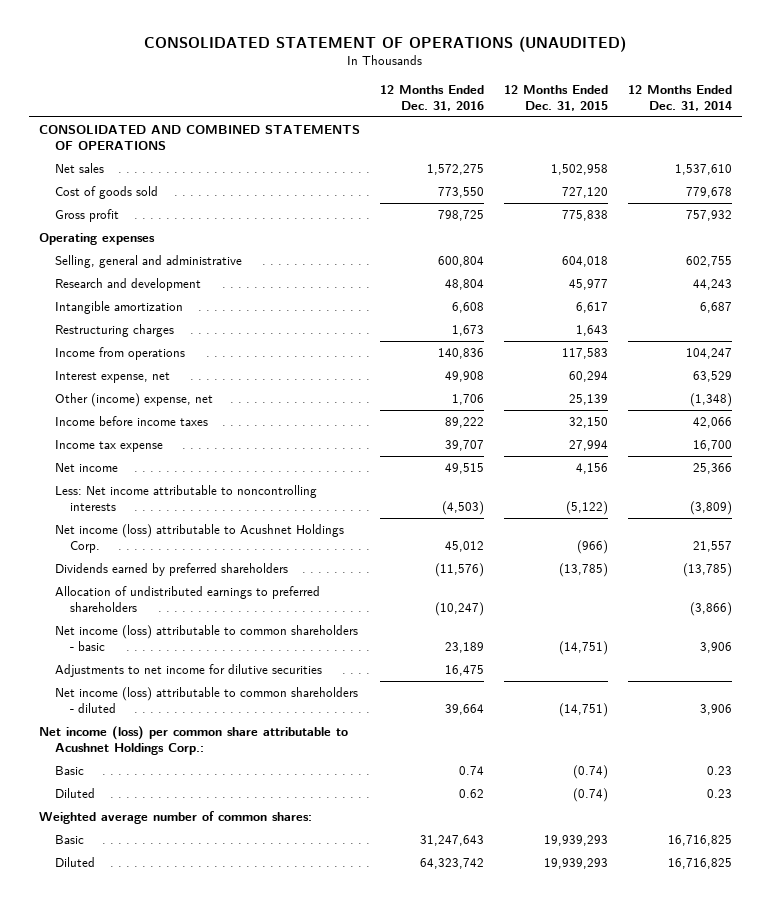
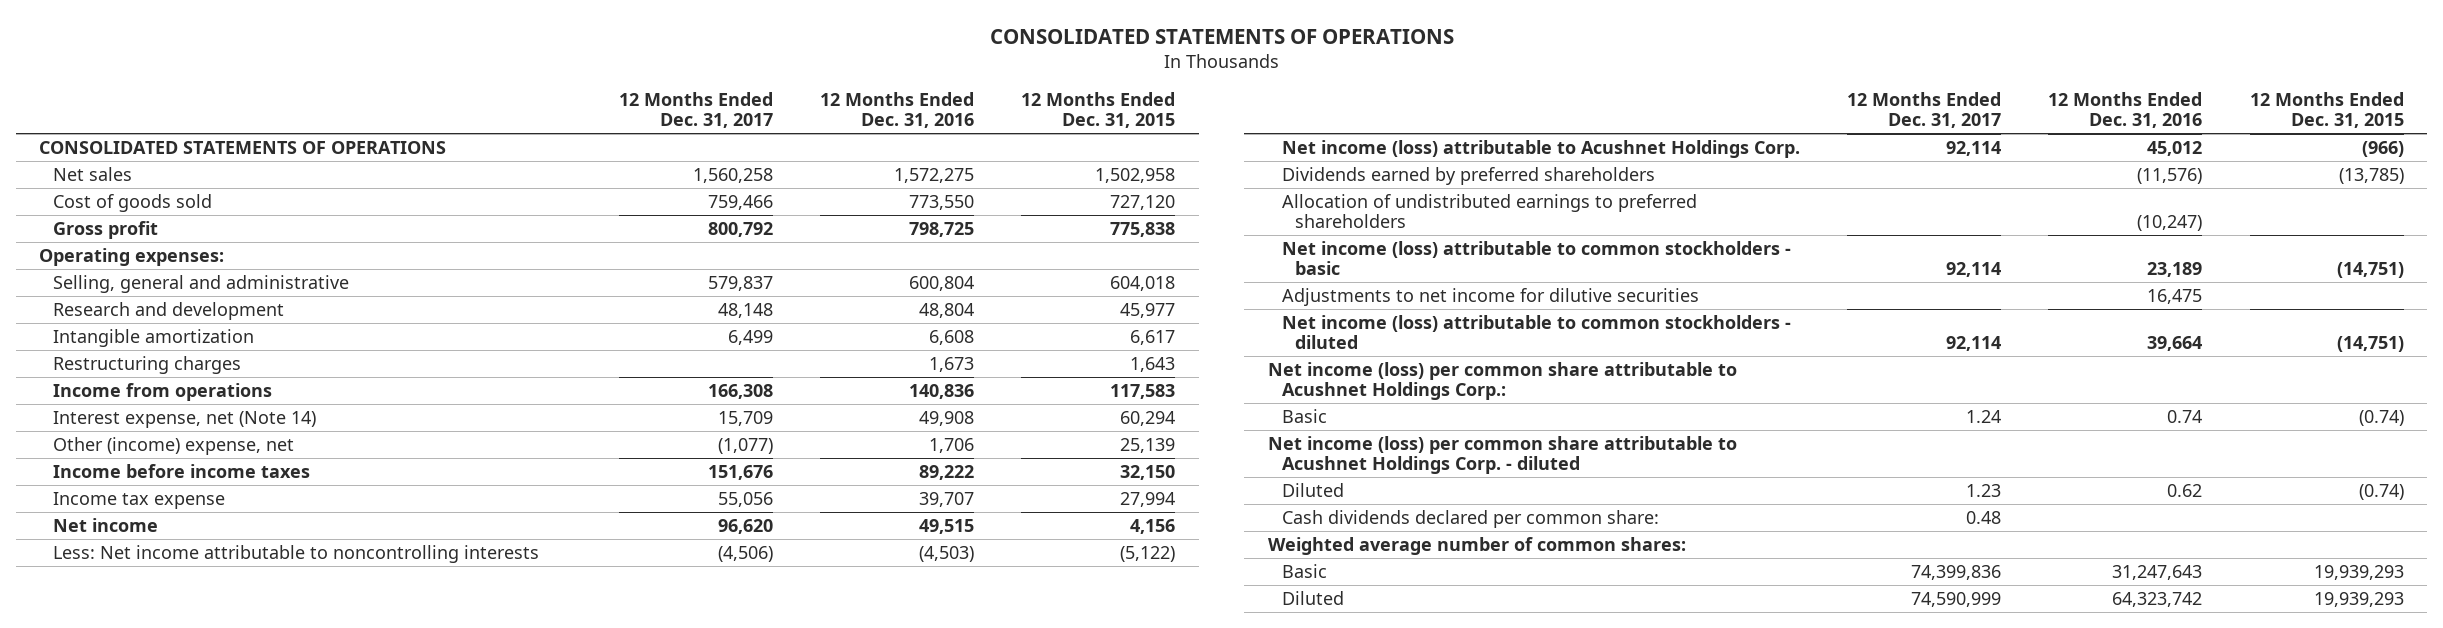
[144,36,627,53] CONSOLIDATED STATEMENT OF OPERATIONS (UNAUDITED) -> [989,28,1454,44] CONSOLIDATED STATEMENTS OF OPERATIONS
[628,84,733,111] 12 Months Ended Dec. 31, 2014 -> none
none -> [618,91,773,129] 12 Months Ended Dec. 31, 2017
[38,124,360,150] CONSOLIDATED AND COMBINED STATEMENTS OF OPERATIONS -> [39,140,447,154] CONSOLIDATED STATEMENTS OF OPERATIONS
[38,232,155,245] Operating expenses -> [39,247,225,266] Operating expenses:
[54,370,170,383] Interest expense, net -> [53,410,317,428] Interest expense, net (Note 14)
[54,624,358,651] Net income (loss) attributable to common shareholders - basic -> [1281,240,1791,276] Net income (loss) attributable to common stockholders - basic
[54,686,358,713] Net income (loss) attributable to common shareholders - diluted -> [1281,314,1791,350] Net income (loss) attributable to common stockholders - diluted
none -> [1267,435,1737,475] Net income (loss) per common share attributable to Acushnet Holdings Corp. - diluted
none -> [1281,509,1659,528] Cash dividends declared per common share:

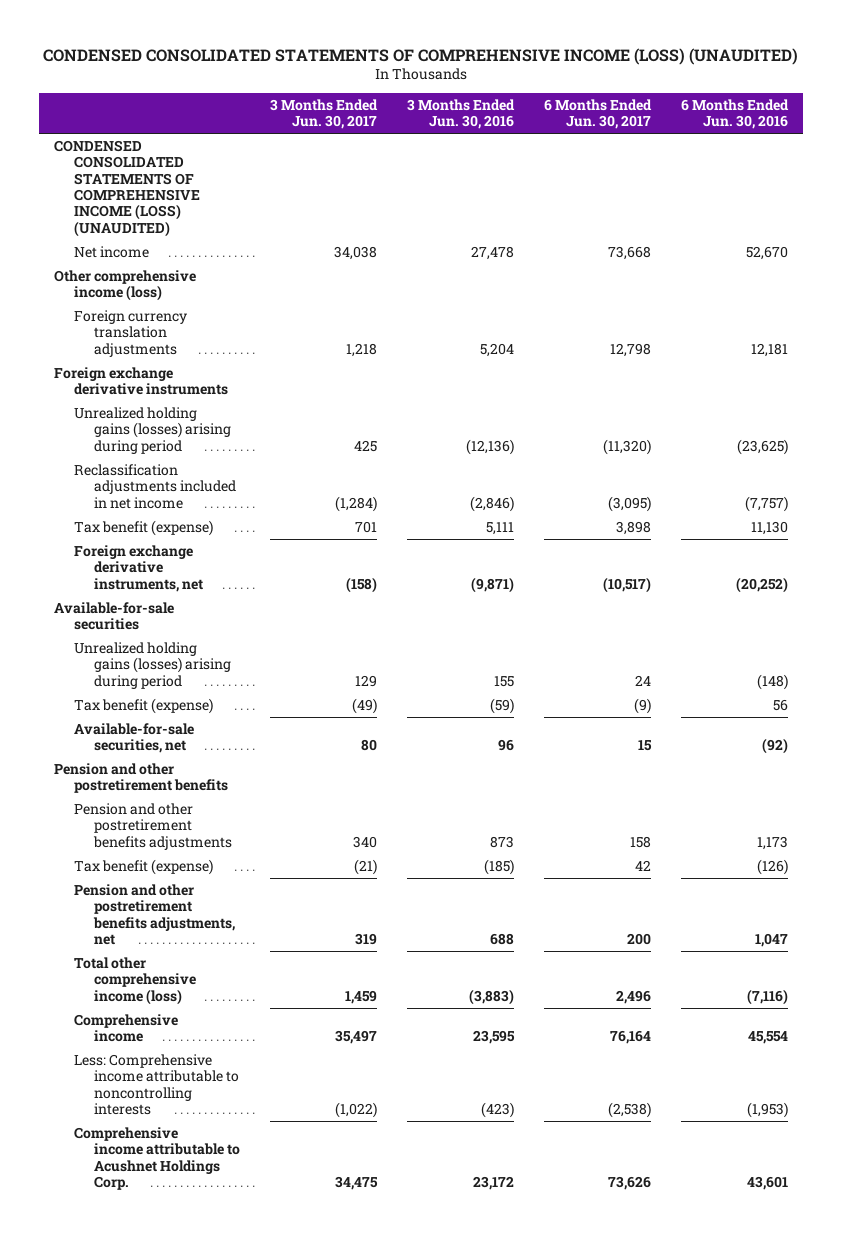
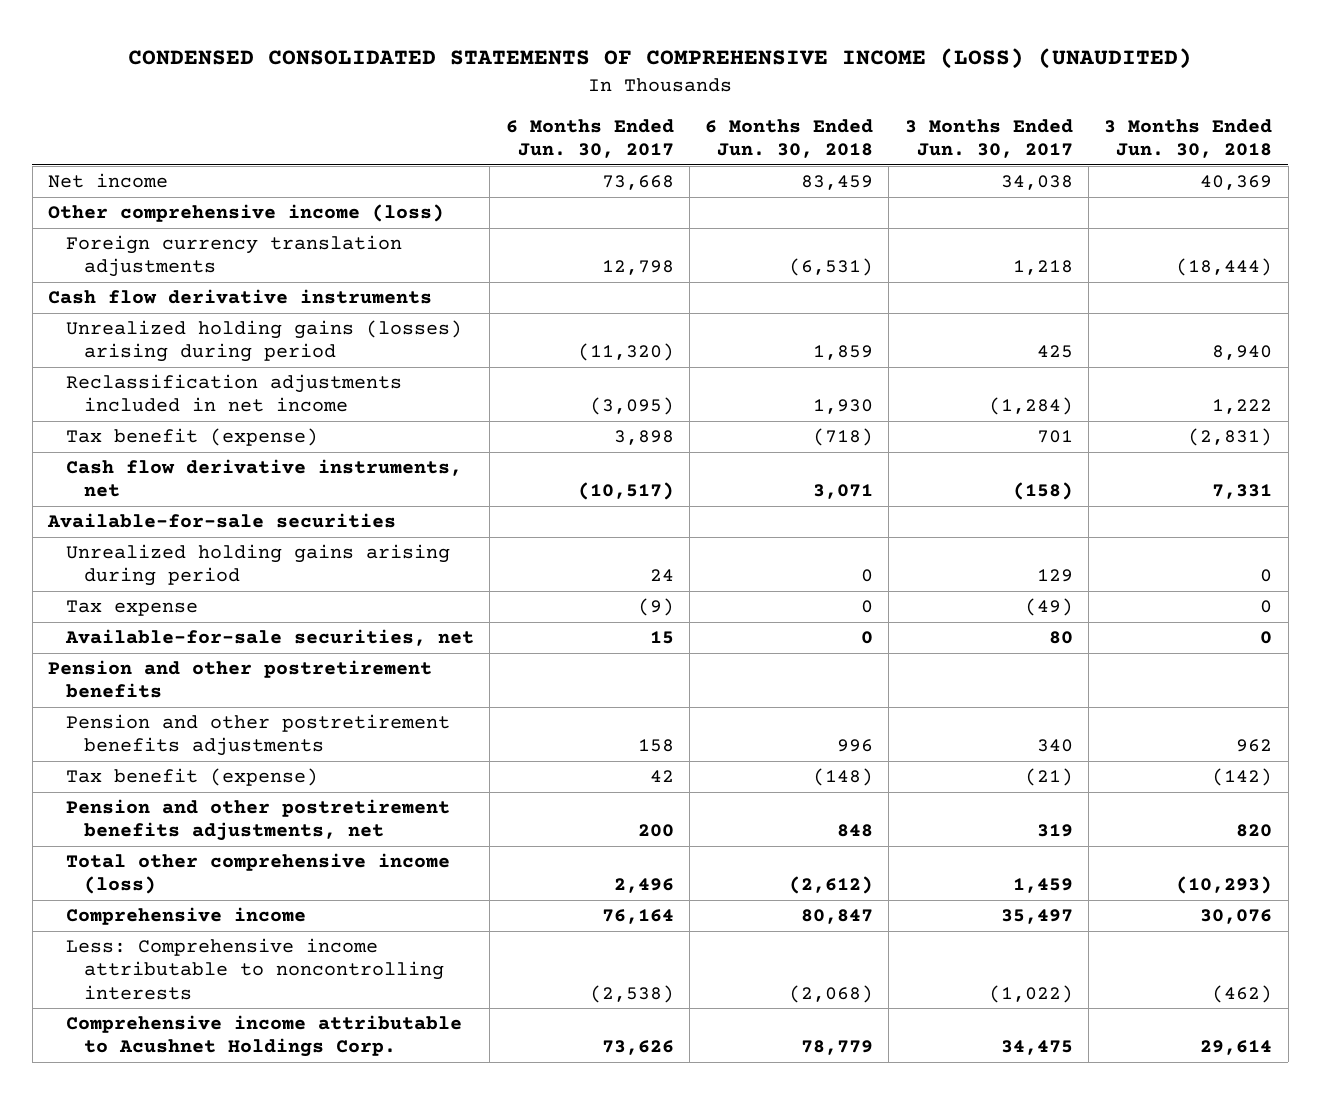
[407,98,516,130] 3 Months Ended Jun. 30, 2016 -> none
[680,98,789,130] 6 Months Ended Jun. 30, 2016 -> none
none -> [705,118,874,159] 6 Months Ended Jun. 30, 2018
none -> [1104,118,1273,159] 3 Months Ended Jun. 30, 2018
[54,139,201,237] CONDENSED CONSOLIDATED STATEMENTS OF COMPREHENSIVE INCOME (LOSS) (UNAUDITED) -> none
[54,366,229,396] Foreign exchange derivative instruments -> [48,289,433,305] Cash flow derivative instruments
[74,544,204,592] Foreign exchange derivative instruments, net -> [65,459,462,498] Cash flow derivative instruments, net
[74,641,232,689] Unrealized holding gains (losses) arising during period -> [65,544,450,587] Unrealized holding gains arising during period
[74,697,214,714] Tax benefit (expense) -> [65,600,198,617] Tax expense

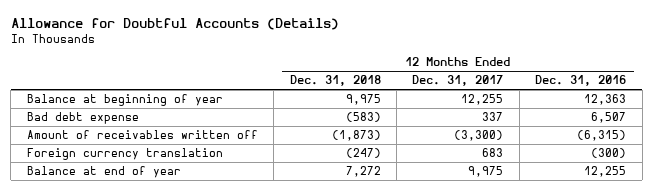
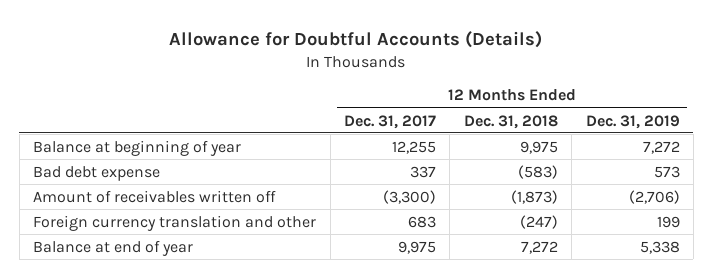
[535,75,627,87] Dec. 31, 2016 -> none
none -> [585,114,680,129] Dec. 31, 2019
[26,148,223,161] Foreign currency translation -> [33,214,317,231] Foreign currency translation and other

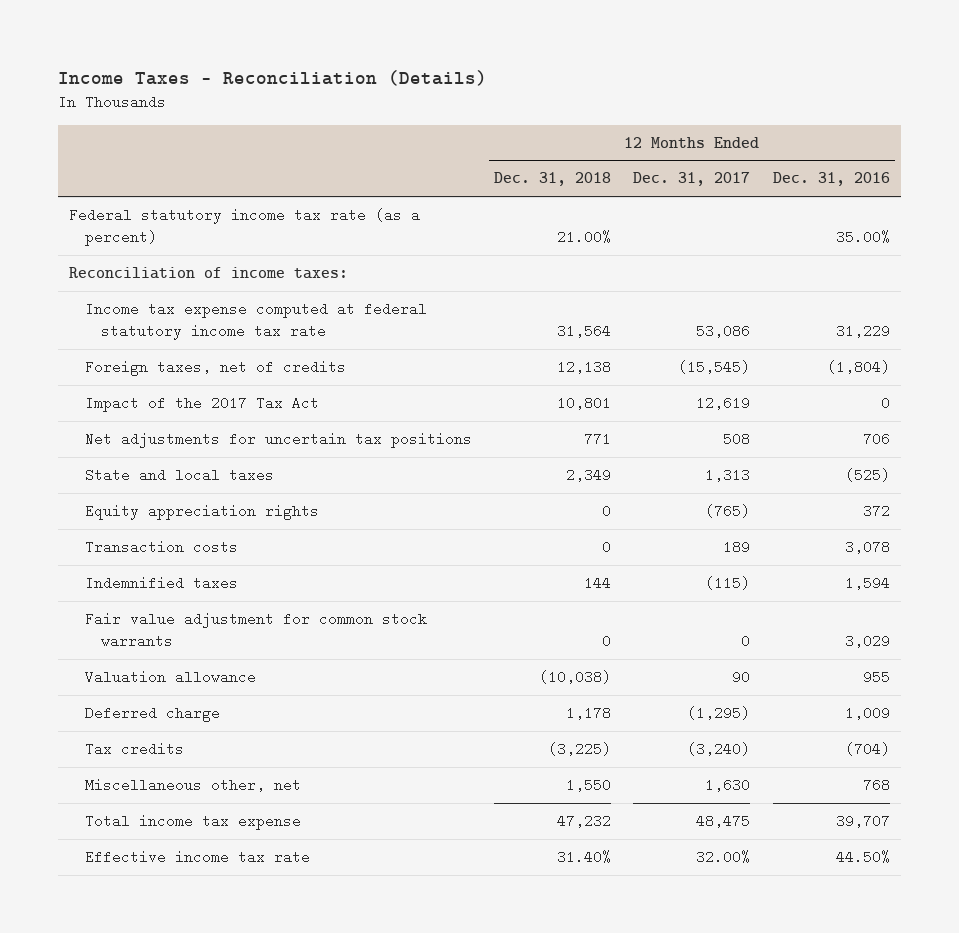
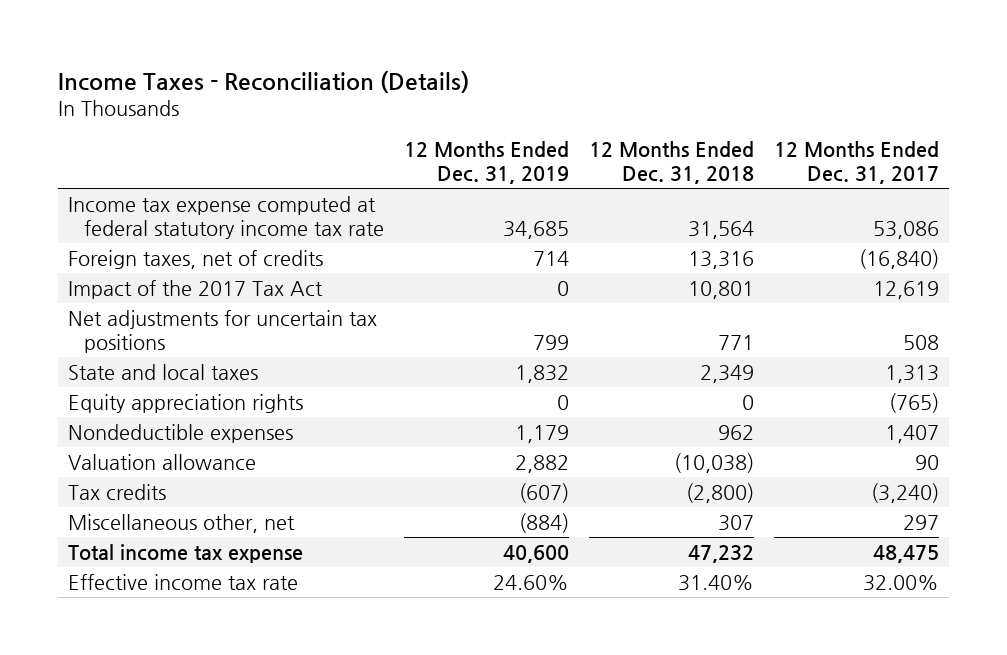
[772,172,890,187] Dec. 31, 2016 -> none
none -> [403,141,569,185] 12 Months Ended Dec. 31, 2019
[68,208,420,247] Federal statutory income tax rate (as a percent) -> none
[68,267,348,280] Reconciliation of income taxes: -> none
[557,360,612,375] 12,138 -> [687,250,754,269] 13,316
[678,360,751,375] (15,545) -> [858,248,939,269] (16,840)
[84,540,238,555] Transaction costs -> none
[84,576,238,591] Indemnified taxes -> none
[84,612,427,649] Fair value adjustment for common stock warrants -> none
none -> [68,423,294,443] Nondeductible expenses
[84,706,220,723] Deferred charge -> none
[548,742,612,757] (3,225) -> [685,482,754,503] (2,800)
[566,778,612,793] 1,550 -> [717,514,754,531] 307
[705,778,751,793] 1,630 -> [902,514,939,530] 297

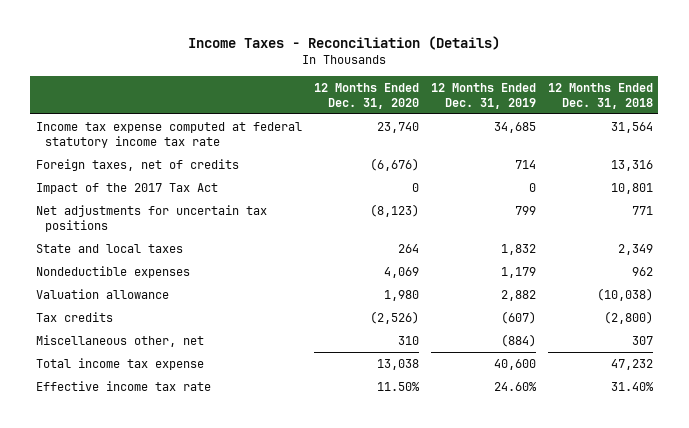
[773,141,939,185] 12 Months Ended Dec. 31, 2017 -> none
none -> [313,82,419,109] 12 Months Ended Dec. 31, 2020
[68,393,304,413] Equity appreciation rights -> none

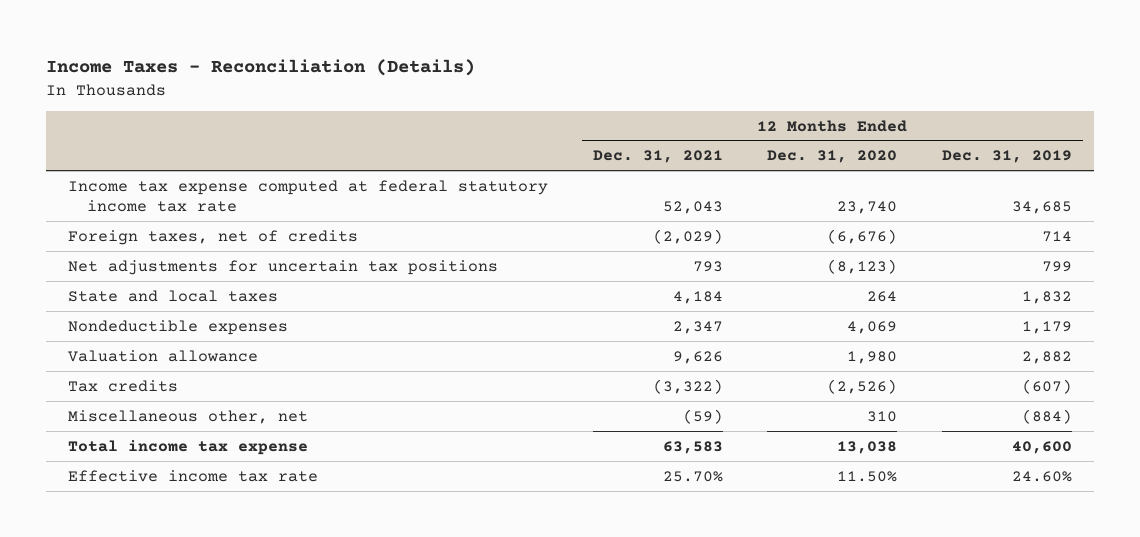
[547,82,653,109] 12 Months Ended Dec. 31, 2018 -> none
none -> [592,150,723,164] Dec. 31, 2021
[36,182,219,194] Impact of the 2017 Tax Act -> none

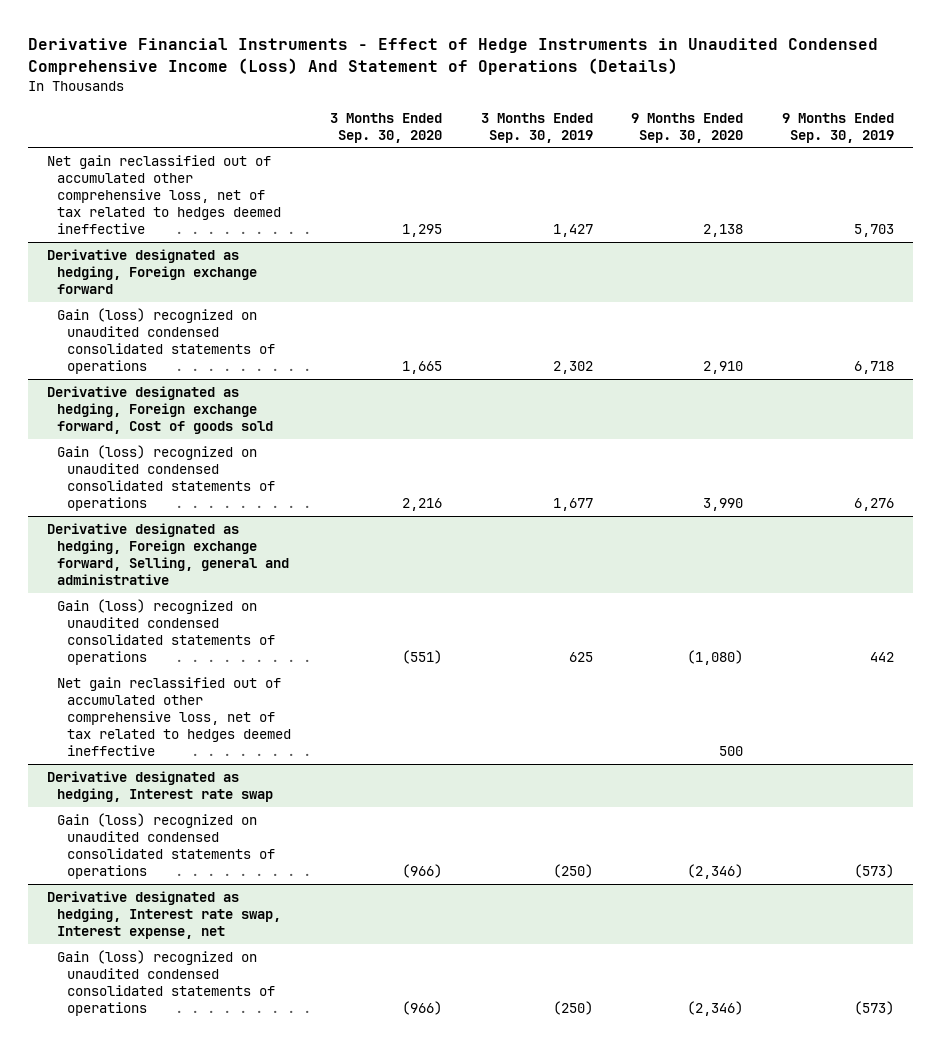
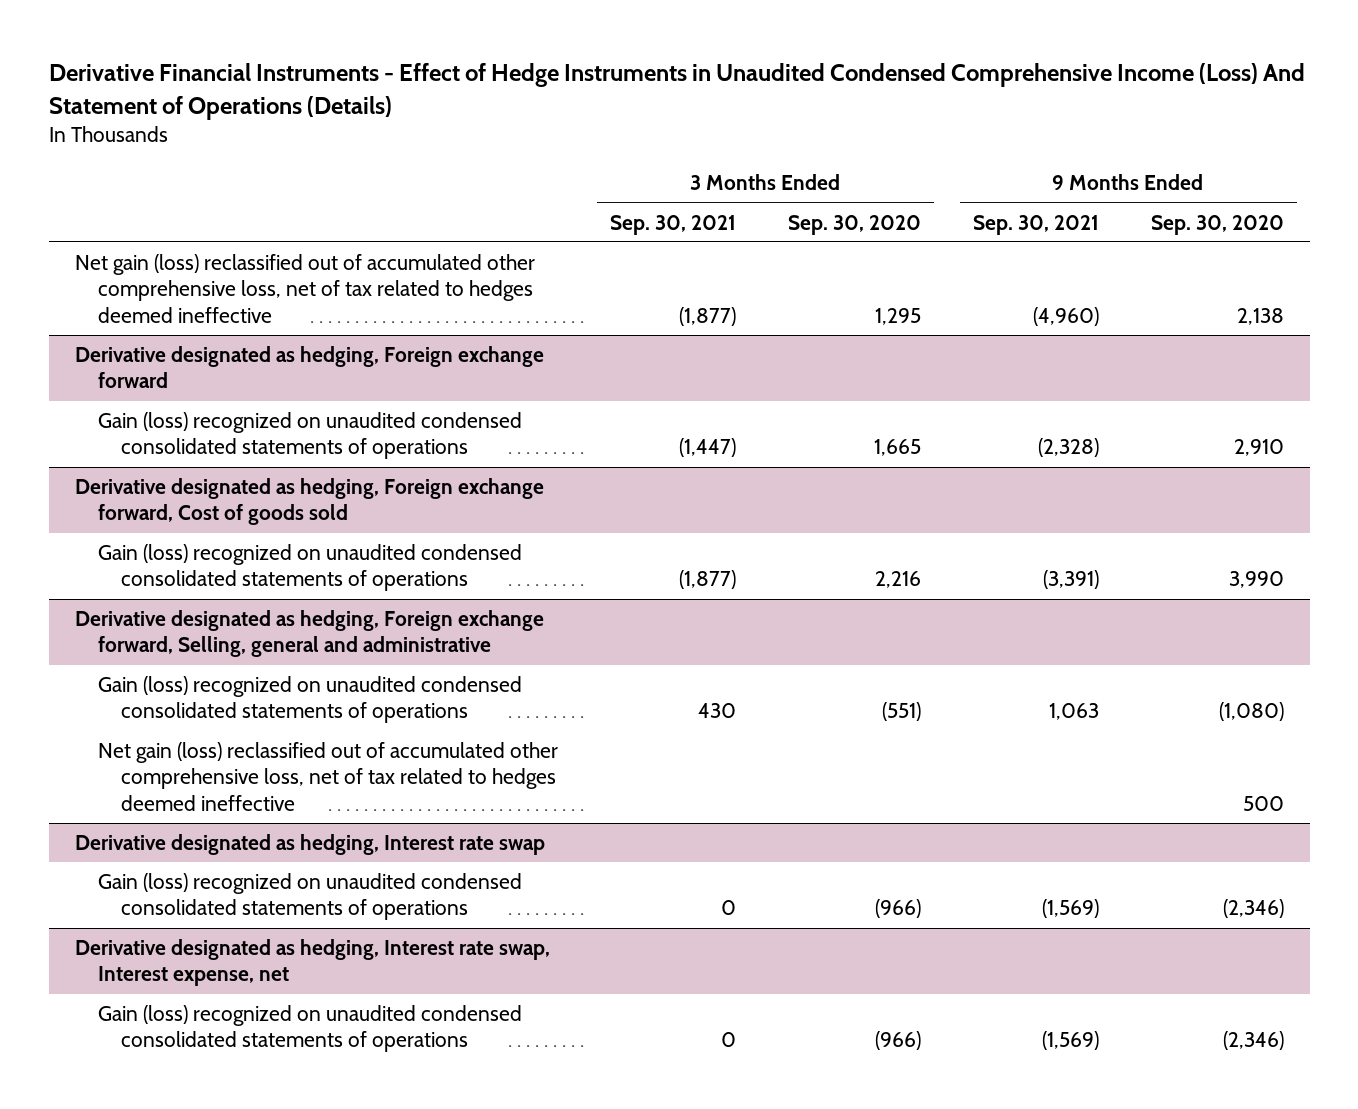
[480,112,593,143] 3 Months Ended Sep. 30, 2019 -> none
[782,112,895,143] 9 Months Ended Sep. 30, 2019 -> none
none -> [609,214,736,235] Sep. 30, 2021
none -> [972,214,1099,235] Sep. 30, 2021
[47,154,282,235] Net gain reclassified out of accumulated other comprehensive loss, net of tax related to hedges deemed ineffective -> [74,253,535,323] Net gain (loss) reclassified out of accumulated other comprehensive loss, net of tax related to hedges deemed ineffective
[57,676,292,757] Net gain reclassified out of accumulated other comprehensive loss, net of tax related to hedges deemed ineffective -> [97,741,558,811] Net gain (loss) reclassified out of accumulated other comprehensive loss, net of tax related to hedges deemed ineffective

